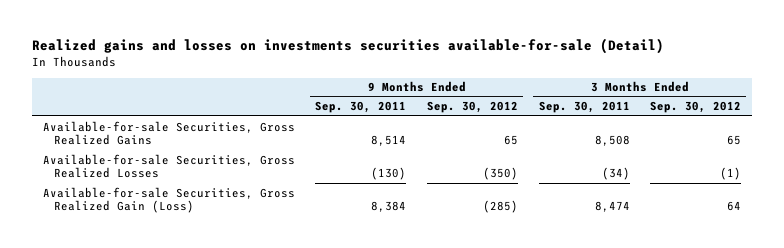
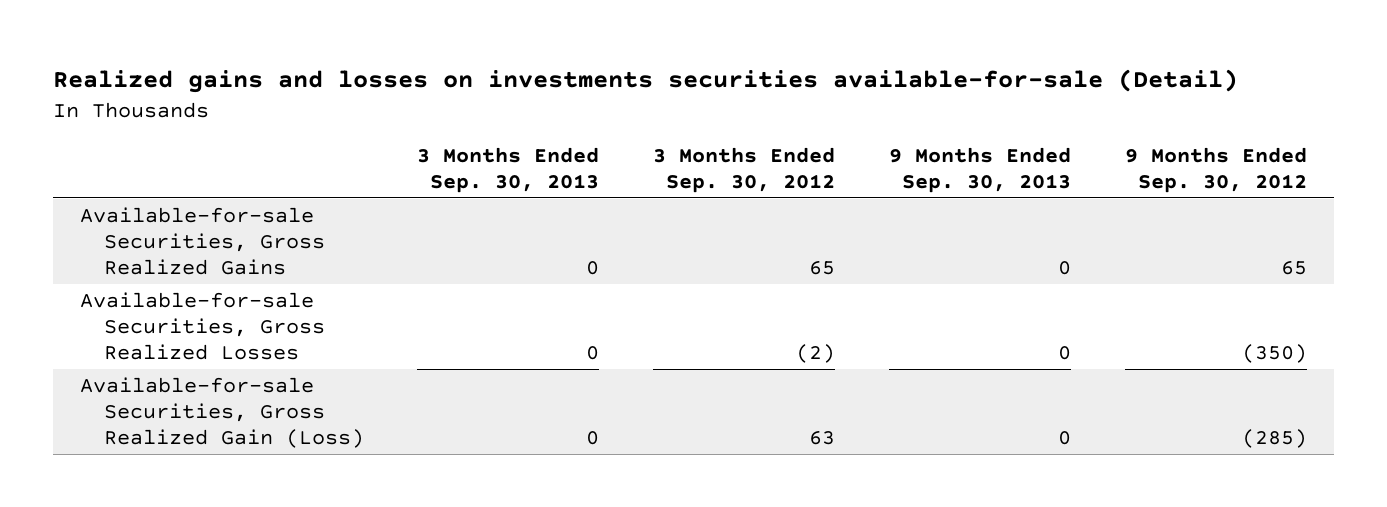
[315,101,407,114] Sep. 30, 2011 -> none
[538,101,630,114] Sep. 30, 2011 -> none
none -> [417,146,600,193] 3 Months Ended Sep. 30, 2013
none -> [888,146,1071,193] 9 Months Ended Sep. 30, 2013
[720,167,742,181] (1) -> [796,343,836,363] (2)
[727,201,742,212] 64 -> [809,430,836,445] 63

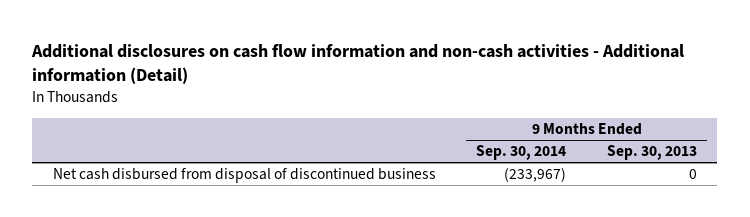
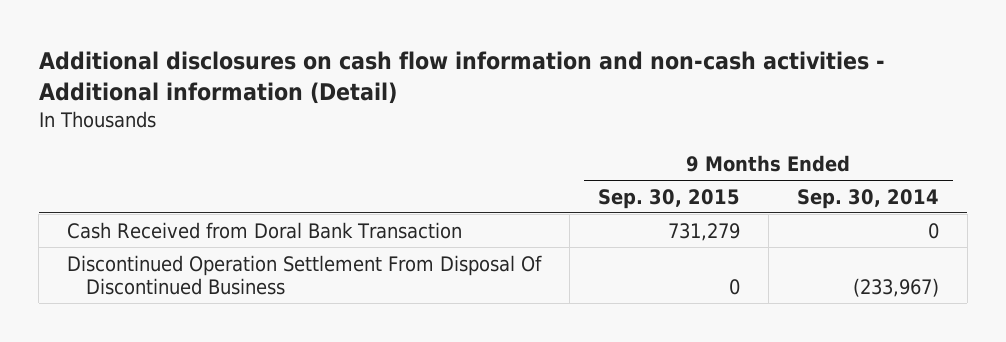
[607,145,698,161] Sep. 30, 2013 -> none
none -> [597,188,740,209] Sep. 30, 2015
none -> [67,221,463,239] Cash Received from Doral Bank Transaction
[52,168,436,184] Net cash disbursed from disposal of discontinued business -> [67,254,543,295] Discontinued Operation Settlement From Disposal Of Discontinued Business

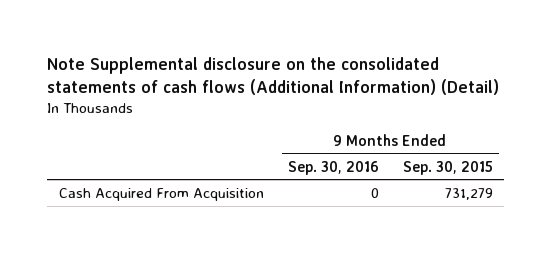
[38,51,885,105] Additional disclosures on cash flow information and non-cash activities - Additional information (Detail) -> [47,57,500,96] Note Supplemental disclosure on the consolidated statements of cash flows (Additional Information) (Detail)
[796,188,939,209] Sep. 30, 2014 -> none
none -> [287,160,379,175] Sep. 30, 2016
[67,254,543,295] Discontinued Operation Settlement From Disposal Of Discontinued Business -> none
[67,221,463,239] Cash Received from Doral Bank Transaction -> [59,187,265,201] Cash Acquired From Acquisition

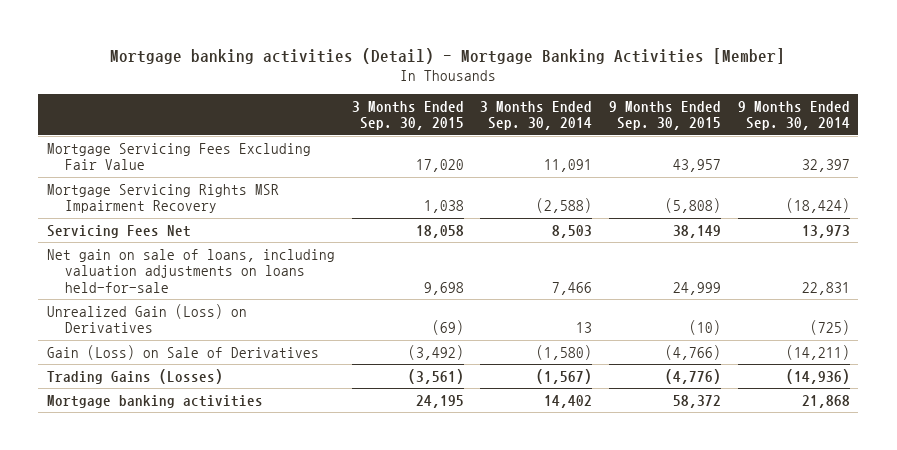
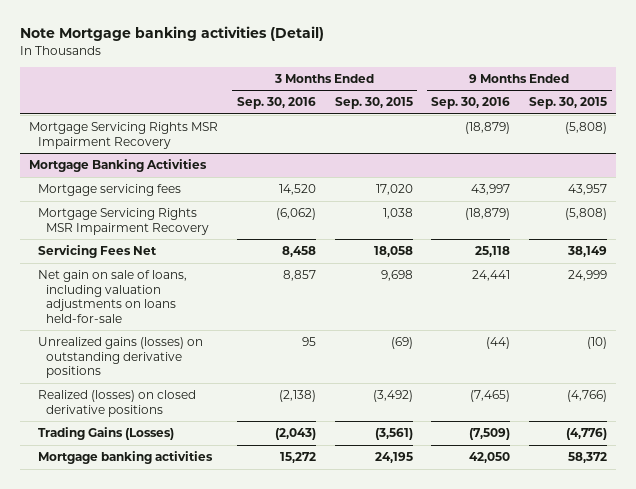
[110,47,786,64] Mortgage banking activities (Detail) - Mortgage Banking Activities [Member] -> [19,26,324,42] Note Mortgage banking activities (Detail)
[480,100,593,131] 3 Months Ended Sep. 30, 2014 -> none
[737,100,850,131] 9 Months Ended Sep. 30, 2014 -> none
none -> [236,97,316,110] Sep. 30, 2016
none -> [431,97,511,110] Sep. 30, 2016
none -> [29,122,219,149] Mortgage Servicing Rights MSR Impairment Recovery
none -> [29,159,208,173] Mortgage Banking Activities
[46,142,311,171] Mortgage Servicing Fees Excluding Fair Value -> [37,184,181,197] Mortgage servicing fees
[46,303,247,334] Unrealized Gain (Loss) on Derivatives -> [37,337,203,379] Unrealized gains (losses) on outstanding derivative positions
[46,344,319,360] Gain (Loss) on Sale of Derivatives -> [37,390,196,417] Realized (losses) on closed derivative positions

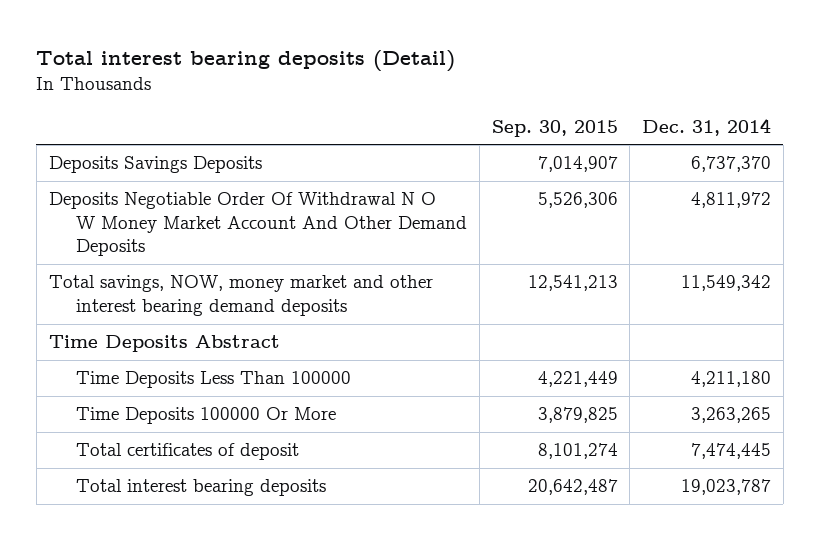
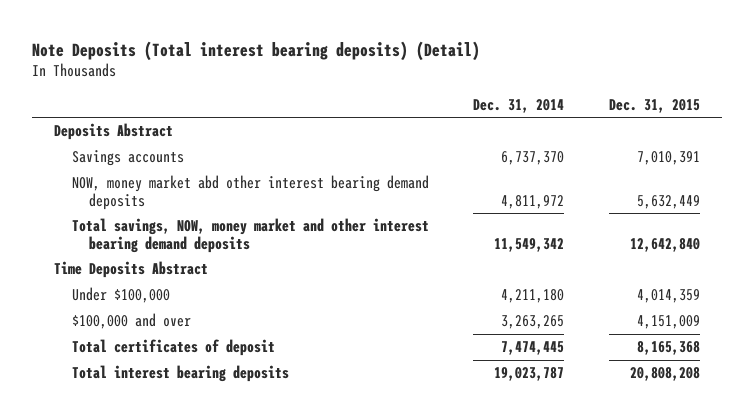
[36,50,456,73] Total interest bearing deposits (Detail) -> [31,40,480,61] Note Deposits (Total interest bearing deposits) (Detail)
[491,119,618,137] Sep. 30, 2015 -> none
none -> [608,98,700,113] Dec. 31, 2015
none -> [54,123,174,141] Deposits Abstract
[48,156,262,174] Deposits Savings Deposits -> [71,150,184,167] Savings accounts
[48,192,468,257] Deposits Negotiable Order Of Withdrawal N O W Money Market Account And Other Demand Deposits -> [71,175,429,210] NOW, money market abd other interest bearing demand deposits
[76,371,352,389] Time Deposits Less Than 100000 -> [71,287,170,304] Under $100,000
[76,407,337,425] Time Deposits 100000 Or More -> [71,313,191,330] $100,000 and over

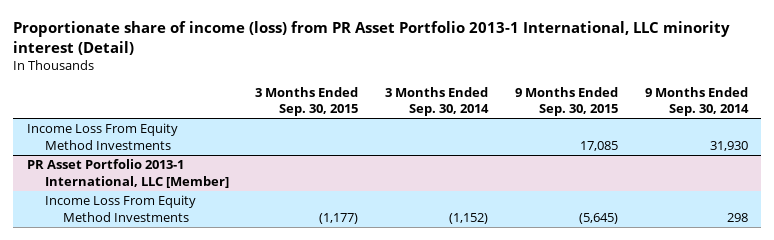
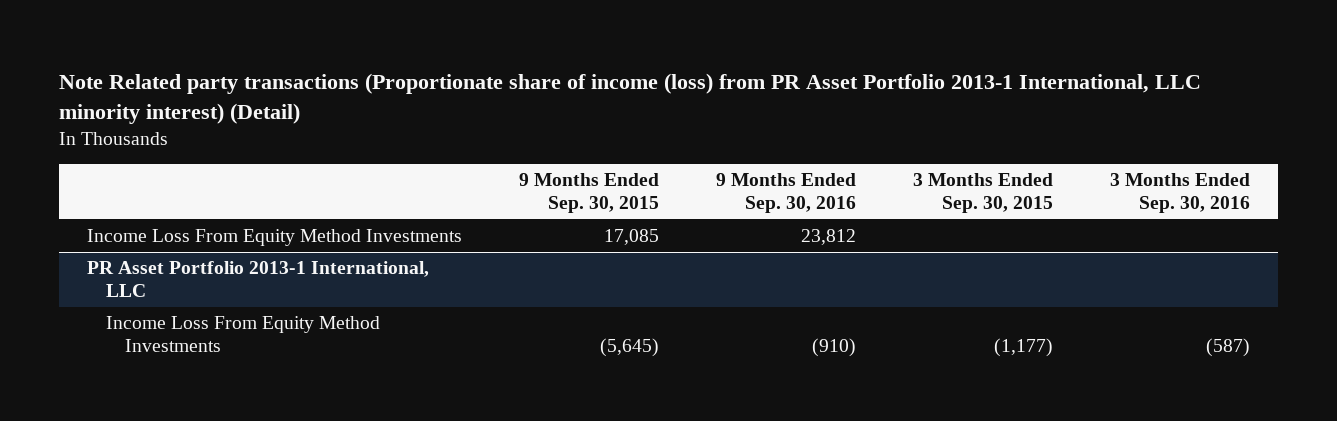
[13,20,731,55] Proportionate share of income (loss) from PR Asset Portfolio 2013-1 International, LLC minority interest (Detail) -> [58,72,1201,124] Note Related party transactions (Proportionate share of income (loss) from PR Asset Portfolio 2013-1 International, LLC minority interest) (Detail)
[385,86,490,116] 3 Months Ended Sep. 30, 2014 -> none
[644,86,749,116] 9 Months Ended Sep. 30, 2014 -> none
none -> [715,173,856,214] 9 Months Ended Sep. 30, 2016
none -> [1109,173,1250,214] 3 Months Ended Sep. 30, 2016
[26,159,229,188] PR Asset Portfolio 2013-1 International, LLC [Member] -> [87,261,430,298] PR Asset Portfolio 2013-1 International, LLC

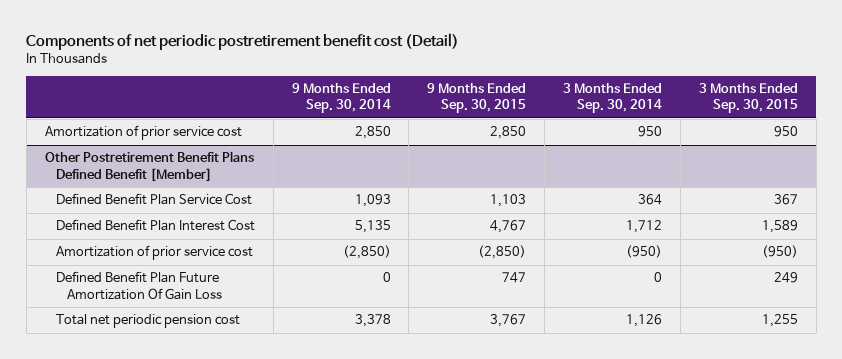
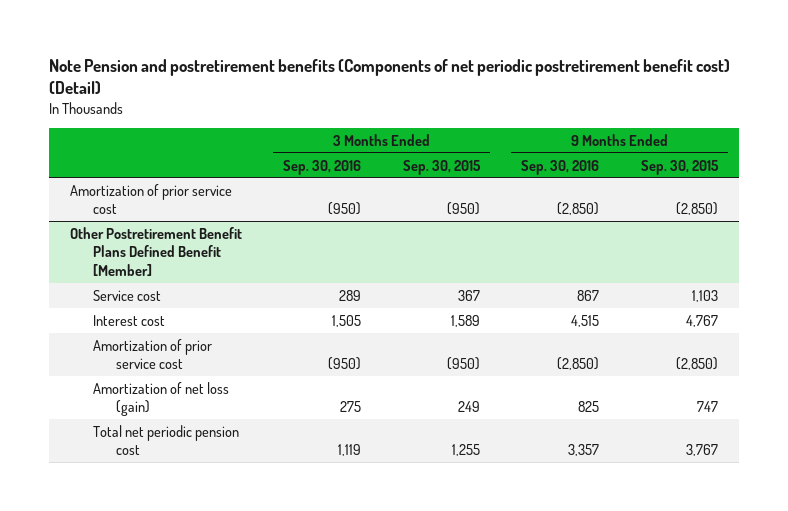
[26,32,460,50] Components of net periodic postretirement benefit cost (Detail) -> [48,58,730,95] Note Pension and postretirement benefits (Components of net periodic postretirement benefit cost) (Detail)
[291,83,391,114] 9 Months Ended Sep. 30, 2014 -> none
[563,83,663,114] 3 Months Ended Sep. 30, 2014 -> none
none -> [283,159,362,175] Sep. 30, 2016
none -> [521,159,600,175] Sep. 30, 2016
[490,126,527,140] 2,850 -> [675,202,718,216] (2,850)
[773,126,798,138] 950 -> [446,202,480,216] (950)
[55,193,252,206] Defined Benefit Plan Service Cost -> [92,289,161,301] Service cost
[55,219,255,232] Defined Benefit Plan Interest Cost -> [92,314,165,326] Interest cost
[55,271,223,300] Defined Benefit Plan Future Amortization Of Gain Loss -> [92,381,229,417] Amortization of net loss (gain)

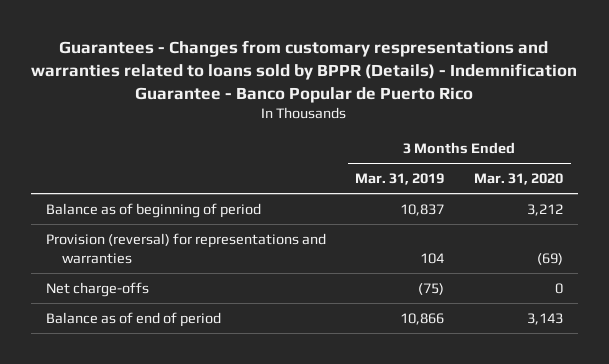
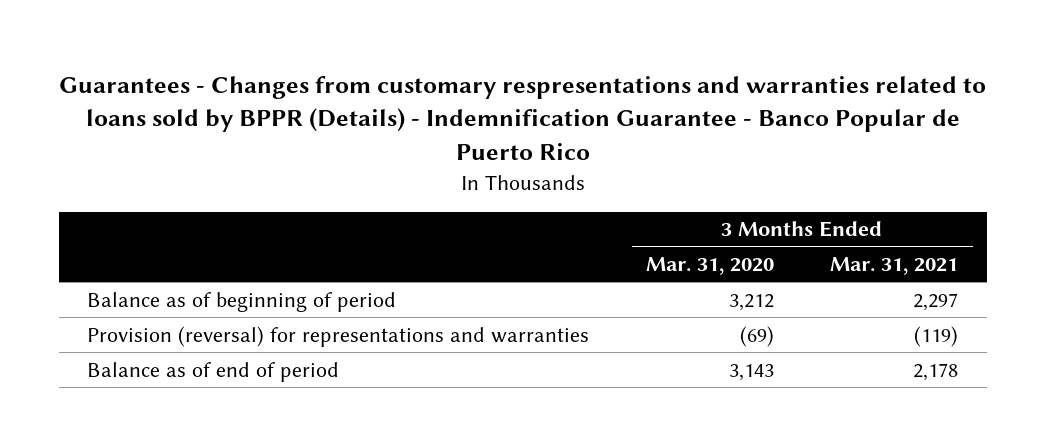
[355,172,445,185] Mar. 31, 2019 -> none
none -> [830,257,959,276] Mar. 31, 2021
[45,281,149,297] Net charge-offs -> none

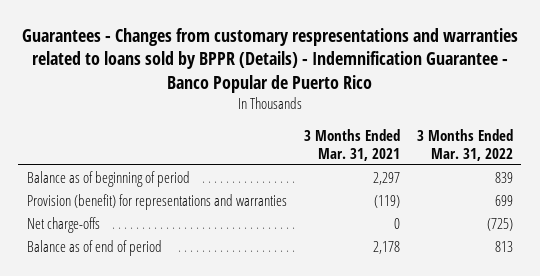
[645,257,774,276] Mar. 31, 2020 -> none
none -> [416,129,513,161] 3 Months Ended Mar. 31, 2022
[86,325,589,347] Provision (reversal) for representations and warranties -> [26,193,287,210] Provision (benefit) for representations and warranties
none -> [26,216,100,233] Net charge-offs

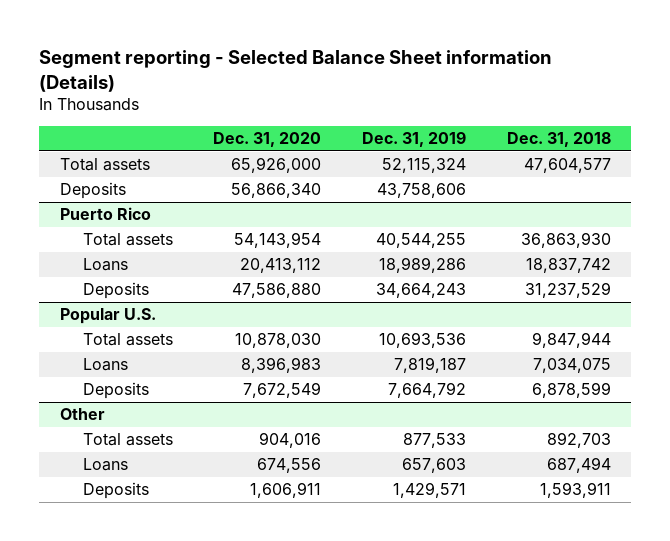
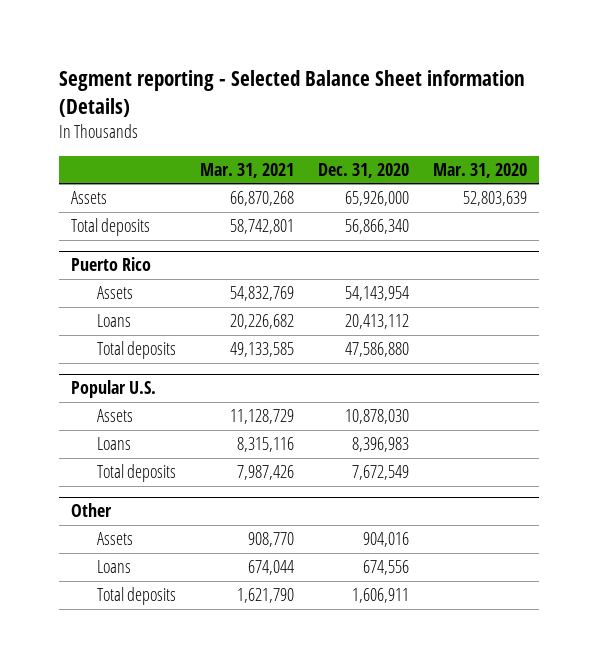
[362,131,467,148] Dec. 31, 2019 -> none
[506,132,611,148] Dec. 31, 2018 -> none
none -> [200,162,295,178] Mar. 31, 2021
none -> [432,162,527,178] Mar. 31, 2020
[59,158,150,172] Total assets -> [70,191,107,205] Assets
[59,182,126,200] Deposits -> [70,218,150,237] Total deposits
[82,233,173,247] Total assets -> [97,286,134,300] Assets
[82,282,149,300] Deposits -> [97,341,177,360] Total deposits
[82,333,173,347] Total assets -> [97,409,134,423] Assets
[82,382,149,400] Deposits -> [97,464,177,483] Total deposits
[82,433,173,447] Total assets -> [97,532,134,546] Assets
[82,482,149,500] Deposits -> [97,587,177,606] Total deposits

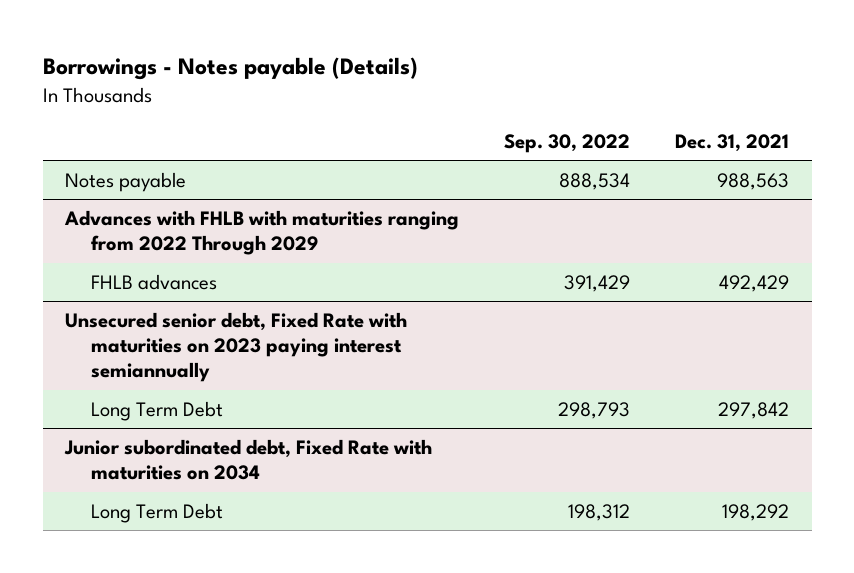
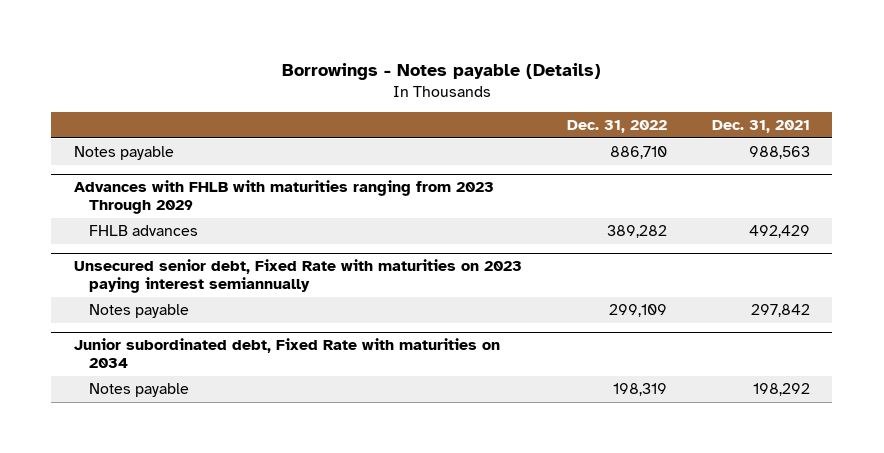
[504,133,631,153] Sep. 30, 2022 -> none
none -> [566,120,667,134] Dec. 31, 2022
[64,209,460,256] Advances with FHLB with maturities ranging from 2022 Through 2029 -> [73,180,494,215] Advances with FHLB with maturities ranging from 2023 Through 2029
[91,400,224,421] Long Term Debt -> [88,304,189,319] Notes payable
[91,502,224,523] Long Term Debt -> [88,383,189,398] Notes payable

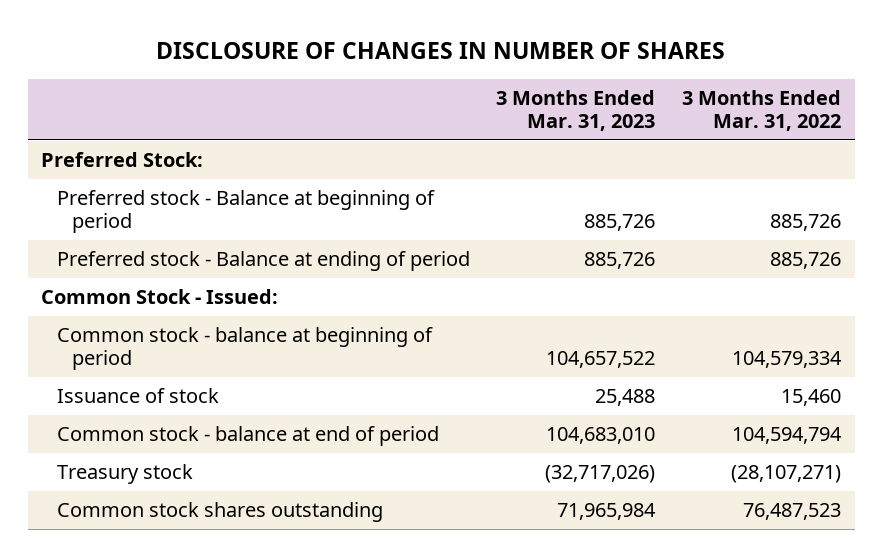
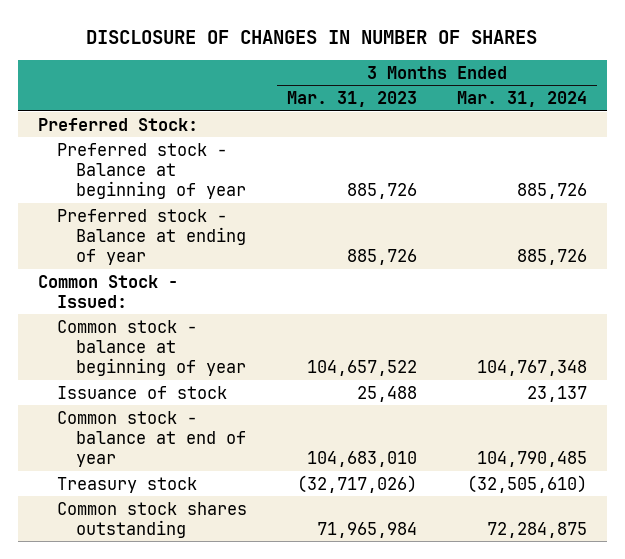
[682,90,842,132] 3 Months Ended Mar. 31, 2022 -> none
none -> [456,91,587,108] Mar. 31, 2024
[56,190,435,234] Preferred stock - Balance at beginning of period -> [56,142,246,200] Preferred stock - Balance at beginning of year
[56,251,470,272] Preferred stock - Balance at ending of period -> [56,208,246,266] Preferred stock - Balance at ending of year
[56,327,433,371] Common stock - balance at beginning of period -> [56,319,246,377] Common stock - balance at beginning of year
[56,426,439,447] Common stock - balance at end of period -> [56,410,246,468] Common stock - balance at end of year

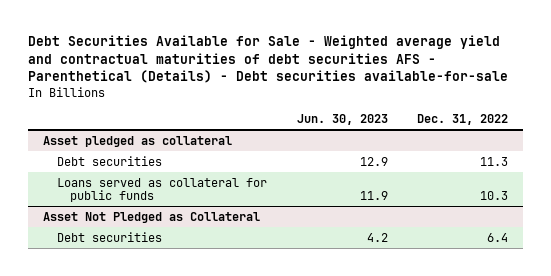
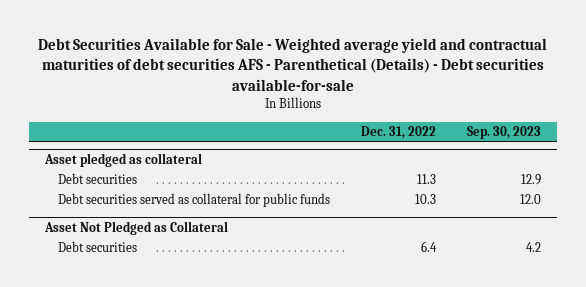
[296,113,388,125] Jun. 30, 2023 -> none
none -> [467,125,542,139] Sep. 30, 2023
[56,177,267,202] Loans served as collateral for public funds -> [57,193,330,208] Debt securities served as collateral for public funds

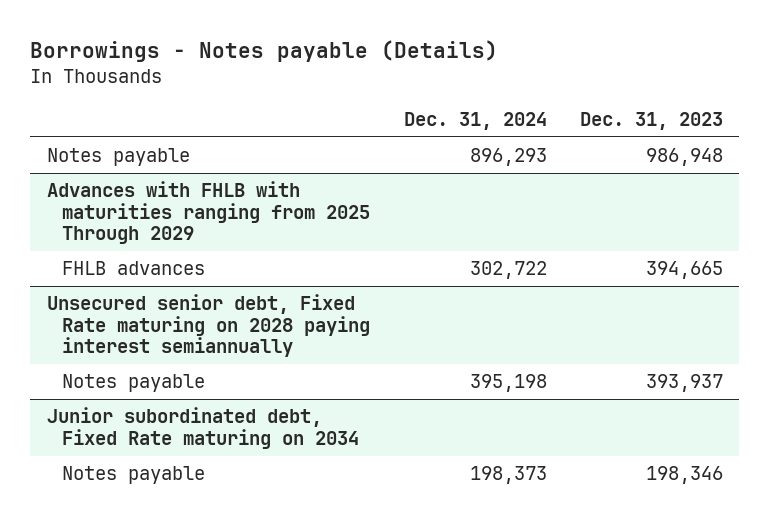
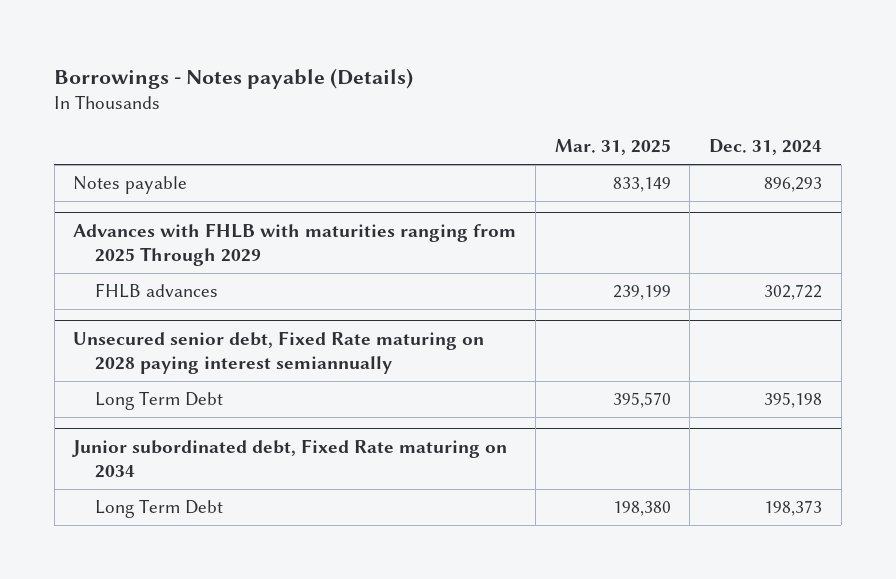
[579,111,723,130] Dec. 31, 2023 -> none
none -> [554,139,671,156] Mar. 31, 2025
[62,374,206,393] Notes payable -> [95,391,224,411] Long Term Debt
[62,466,206,485] Notes payable -> [95,499,224,519] Long Term Debt

